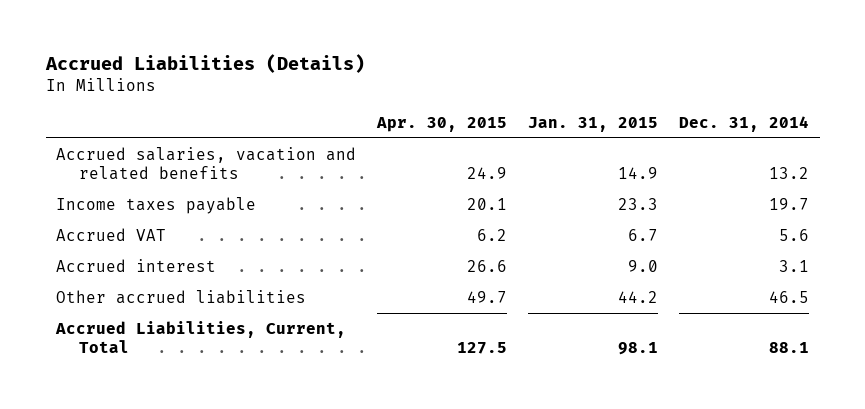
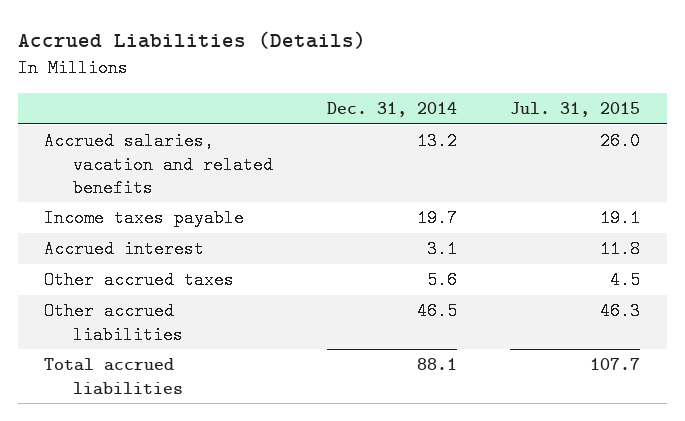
[376,116,508,132] Apr. 30, 2015 -> none
[528,116,659,132] Jan. 31, 2015 -> none
none -> [510,102,641,118] Jul. 31, 2015
[56,227,167,241] Accrued VAT -> none
none -> [44,271,235,290] Other accrued taxes
[55,320,347,353] Accrued Liabilities, Current, Total -> [44,358,184,395] Total accrued liabilities

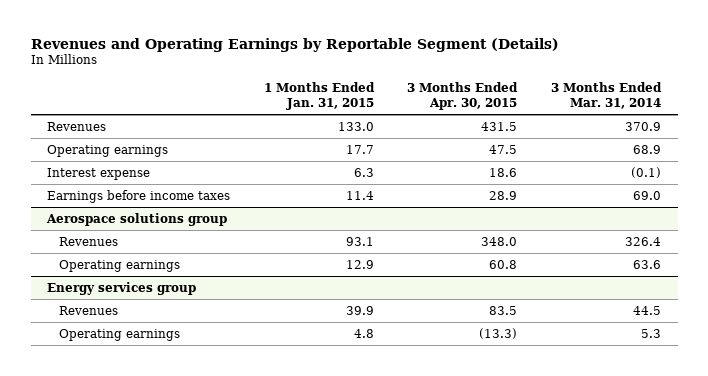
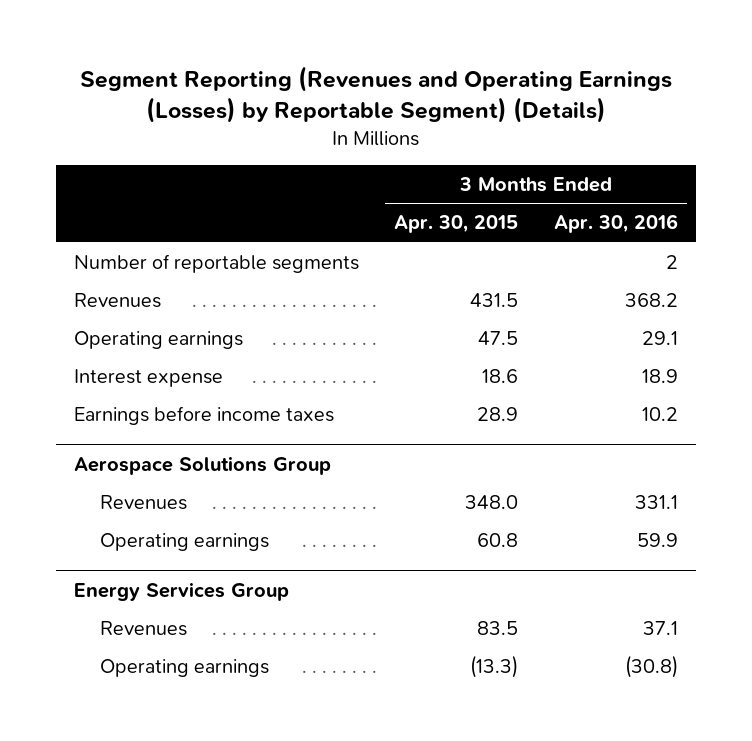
[30,37,559,52] Revenues and Operating Earnings by Reportable Segment (Details) -> [79,65,672,123] Segment Reporting (Revenues and Operating Earnings (Losses) by Reportable Segment) (Details)
[263,81,375,110] 1 Months Ended Jan. 31, 2015 -> none
[550,81,662,109] 3 Months Ended Mar. 31, 2014 -> none
none -> [554,214,679,234] Apr. 30, 2016
none -> [73,253,359,273] Number of reportable segments
[46,212,228,226] Aerospace solutions group -> [73,455,331,475] Aerospace Solutions Group
[47,281,197,295] Energy services group -> [73,581,289,601] Energy Services Group

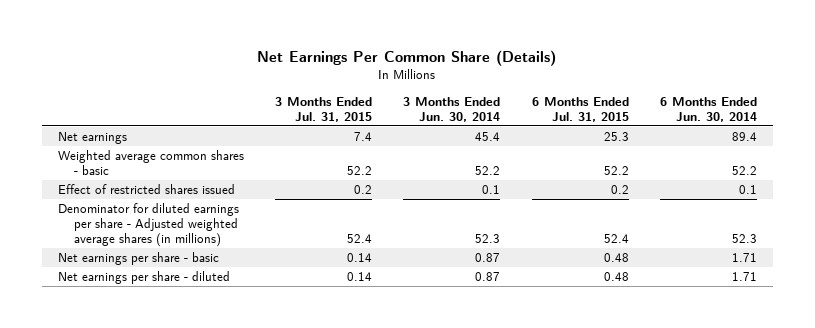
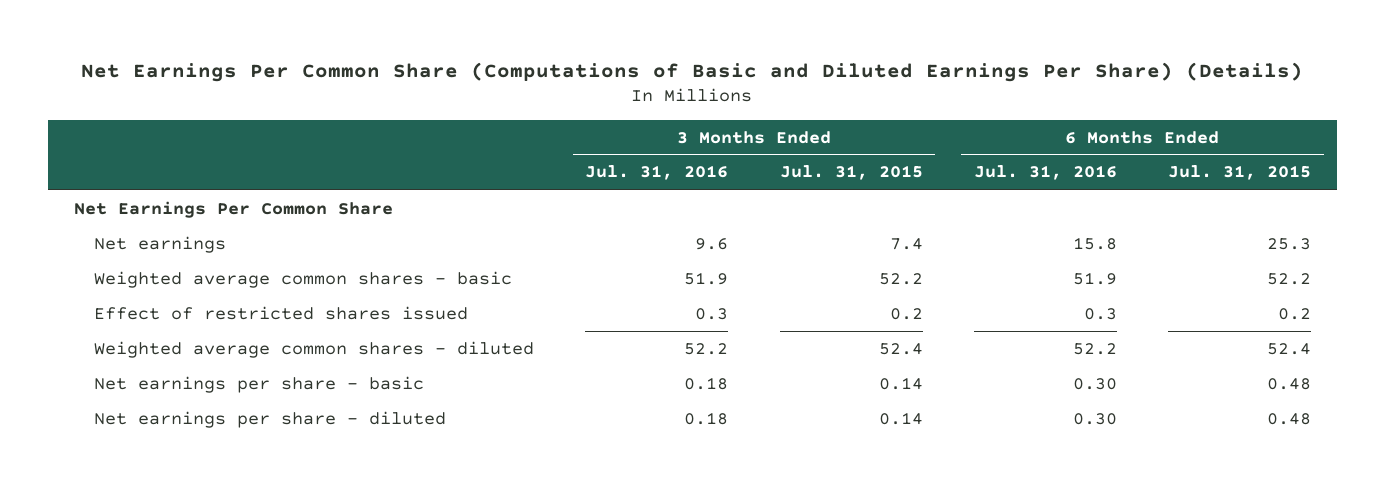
[257,50,557,67] Net Earnings Per Common Share (Details) -> [81,61,1304,82] Net Earnings Per Common Share (Computations of Basic and Diluted Earnings Per Share) (Details)
[403,96,501,122] 3 Months Ended Jun. 30, 2014 -> none
[660,96,758,122] 6 Months Ended Jun. 30, 2014 -> none
none -> [585,165,729,181] Jul. 31, 2016
none -> [973,165,1117,181] Jul. 31, 2016
none -> [73,200,393,218] Net Earnings Per Common Share
[57,202,239,247] Denominator for diluted earnings per share - Adjusted weighted average shares (in millions) -> [94,340,535,358] Weighted average common shares - diluted

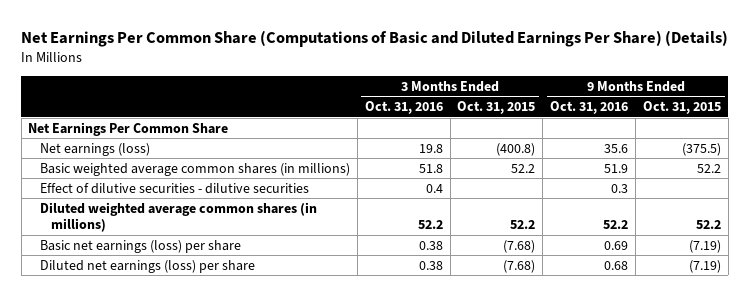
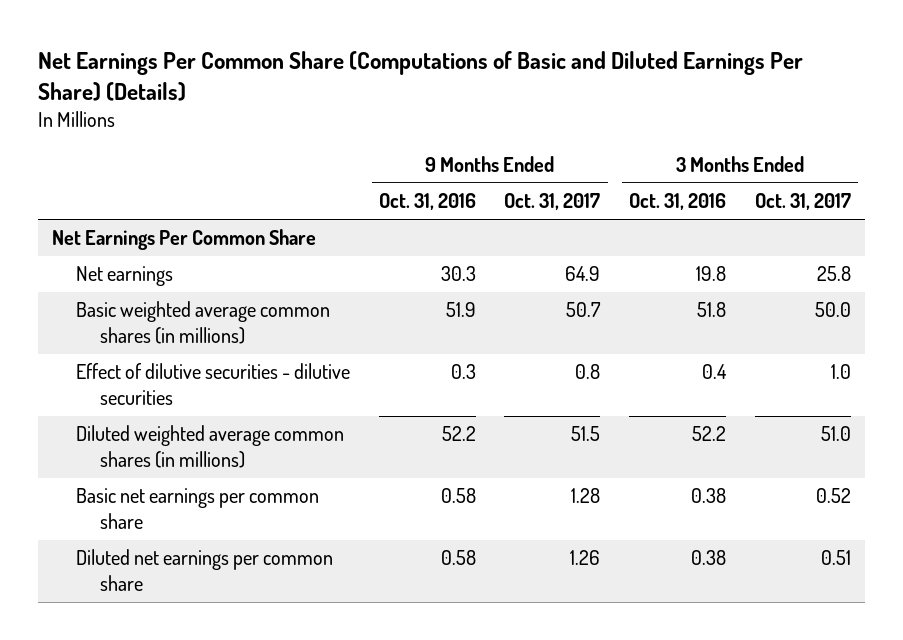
[457,101,536,115] Oct. 31, 2015 -> none
[643,101,722,115] Oct. 31, 2015 -> none
none -> [504,193,601,211] Oct. 31, 2017
none -> [754,193,851,211] Oct. 31, 2017
[39,142,150,156] Net earnings (loss) -> [76,266,174,287] Net earnings
[604,143,629,153] 35.6 -> [440,266,476,282] 30.3
[39,239,241,253] Basic net earnings (loss) per share -> [76,488,320,530] Basic net earnings per common share
[604,240,629,250] 0.69 -> [440,488,476,504] 0.58
[39,259,255,273] Diluted net earnings (loss) per share -> [76,549,334,592] Diluted net earnings per common share
[604,260,629,270] 0.68 -> [440,550,476,566] 0.58

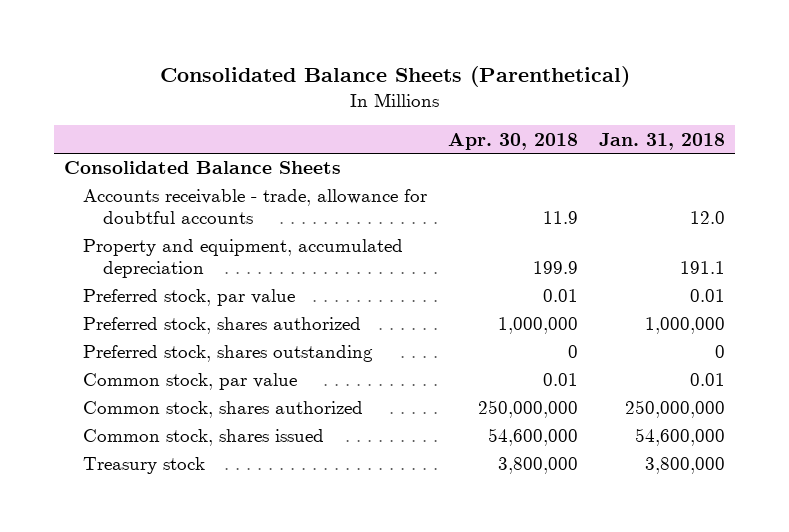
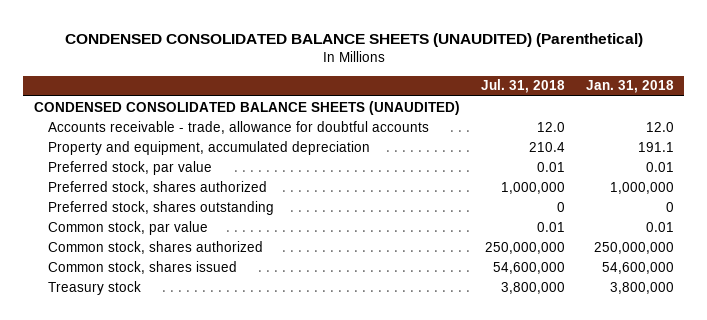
[159,66,630,88] Consolidated Balance Sheets (Parenthetical) -> [64,33,643,48] CONDENSED CONSOLIDATED BALANCE SHEETS (UNAUDITED) (Parenthetical)
[448,132,579,150] Apr. 30, 2018 -> none
none -> [480,79,565,94] Jul. 31, 2018
[64,161,342,175] Consolidated Balance Sheets -> [33,100,460,115] CONDENSED CONSOLIDATED BALANCE SHEETS (UNAUDITED)

